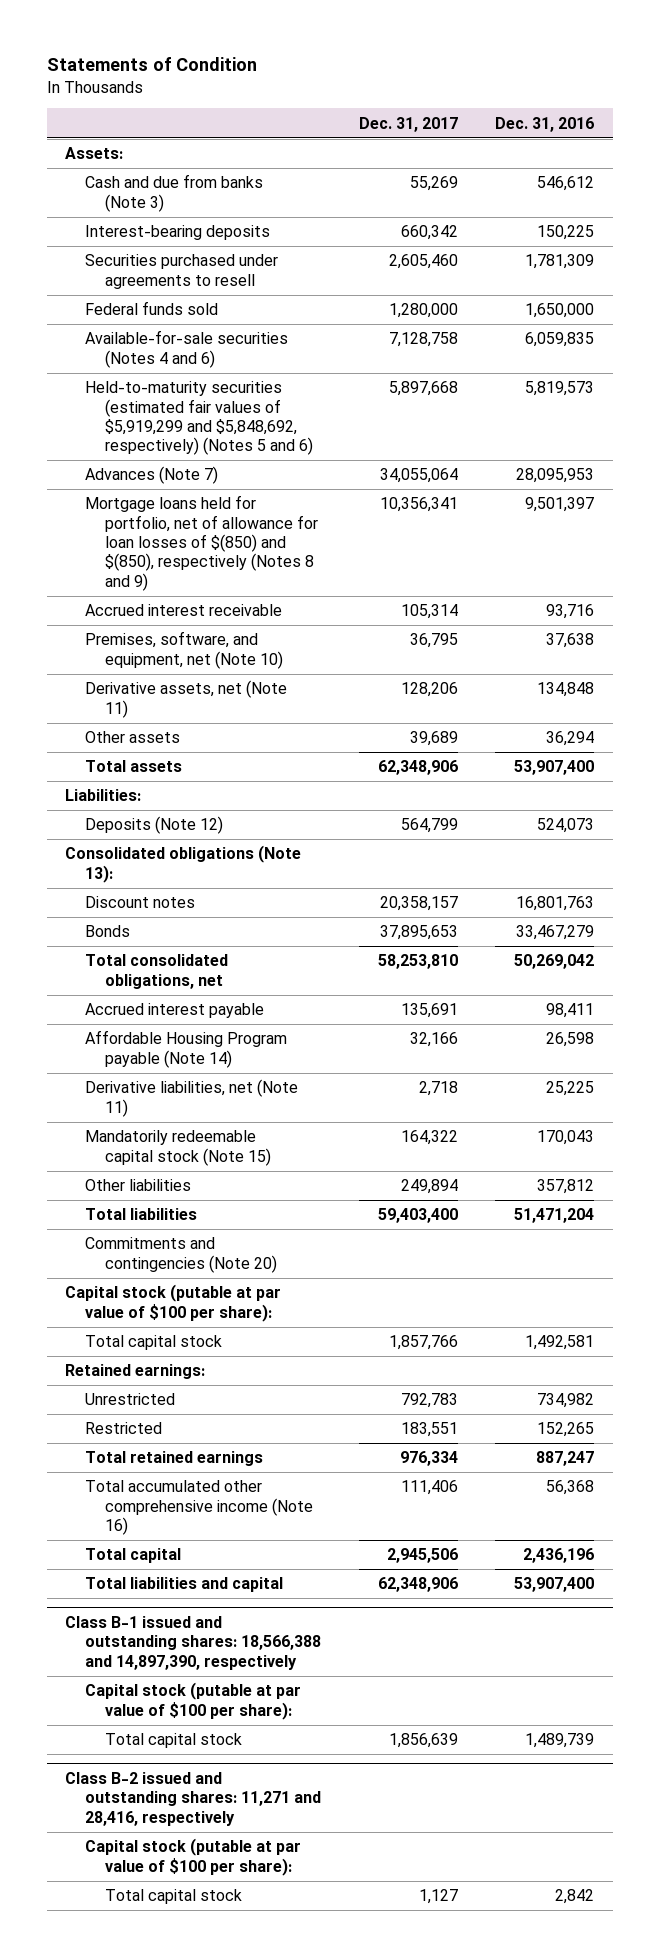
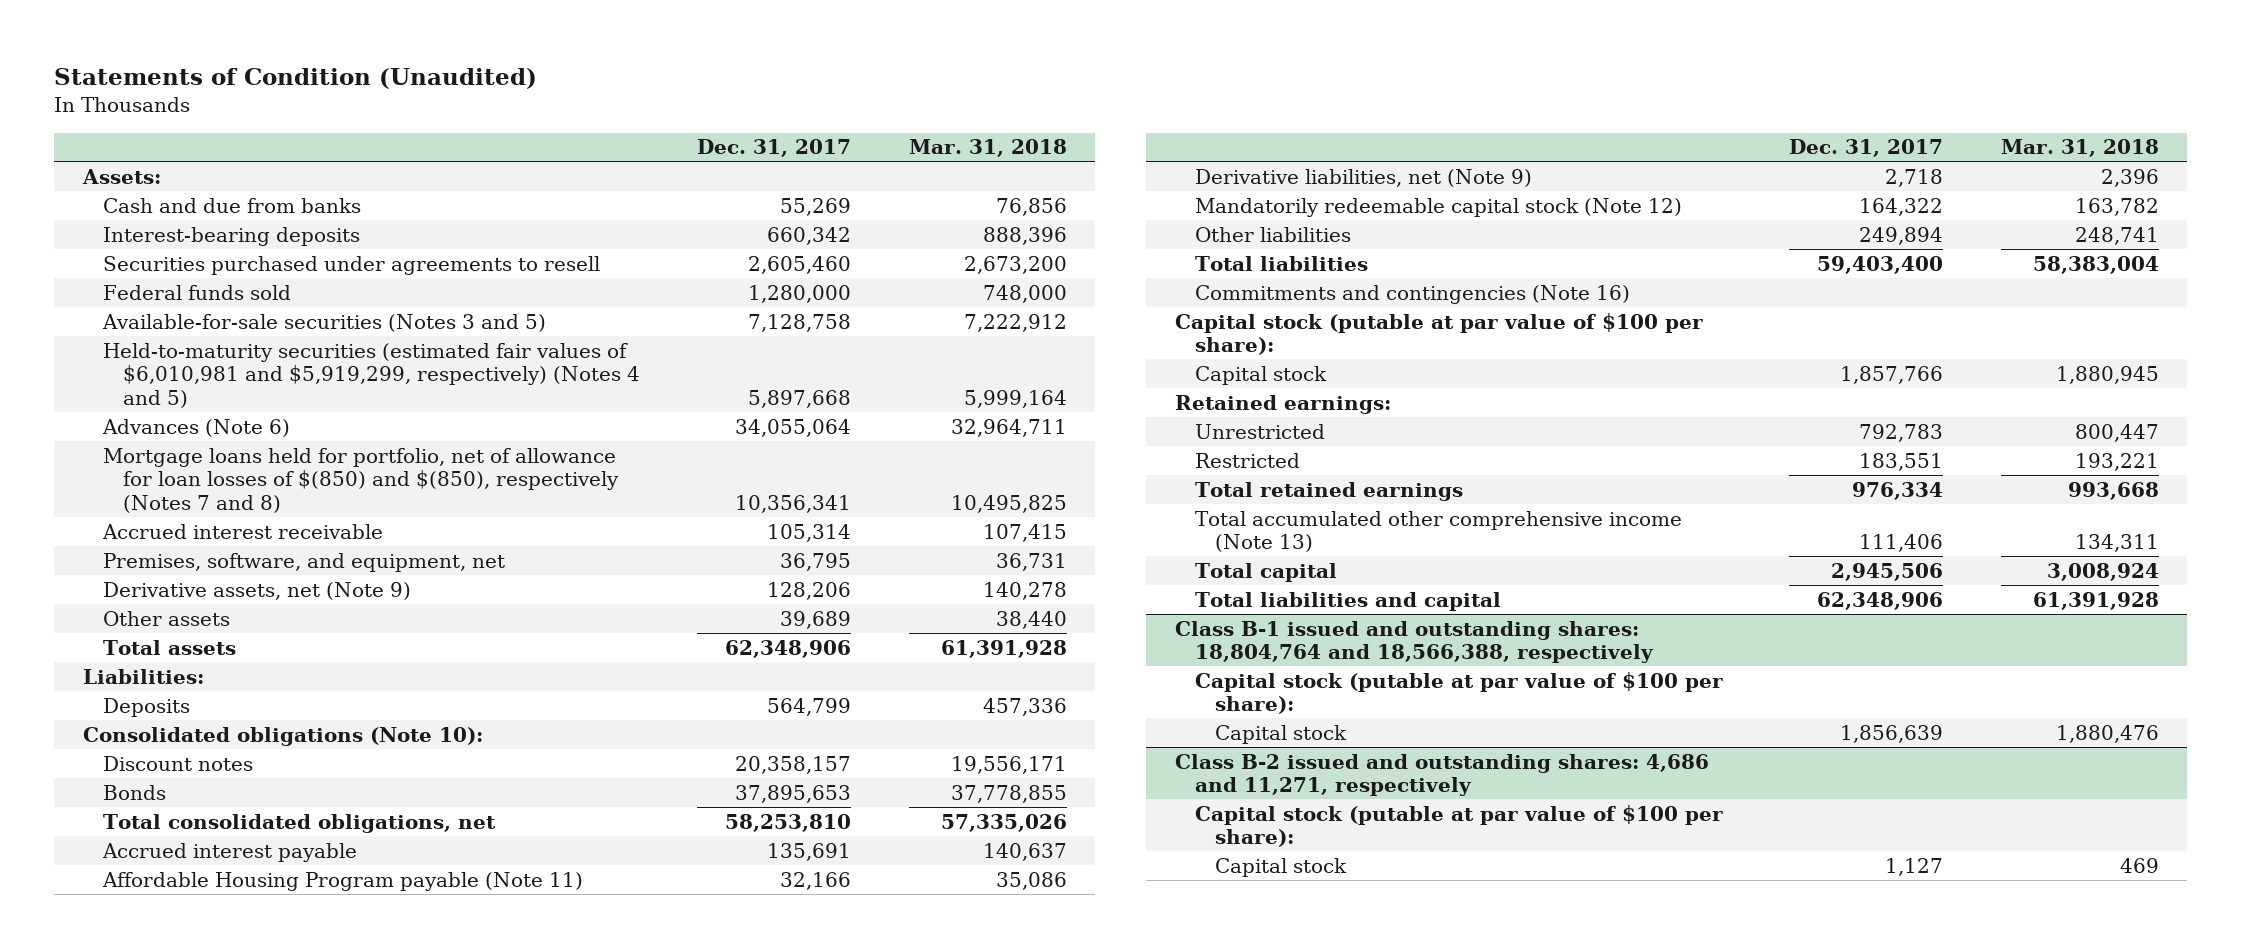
[46,57,257,72] Statements of Condition -> [53,68,537,90] Statements of Condition (Unaudited)
[494,116,594,132] Dec. 31, 2016 -> none
none -> [908,139,1067,158] Mar. 31, 2018
[85,174,264,212] Cash and due from banks (Note 3) -> [102,197,361,213] Cash and due from banks
[85,330,289,368] Available-for-sale securities (Notes 4 and 6) -> [101,313,546,332] Available-for-sale securities (Notes 3 and 5)
[85,381,314,456] Held-to-maturity securities (estimated fair values of $5,919,299 and $5,848,692, respectively) (Notes 5 and 6) -> [102,342,640,408] Held-to-maturity securities (estimated fair values of $6,010,981 and $5,919,299, respectively) (Notes 4 and 5)
[85,466,219,485] Advances (Note 7) -> [101,418,290,437] Advances (Note 6)
[85,495,319,591] Mortgage loans held for portfolio, net of allowance for loan losses of $(850) and $(850), respectively (Notes 8 and 9) -> [102,447,619,513] Mortgage loans held for portfolio, net of allowance for loan losses of $(850) and $(850), respectively (Notes 7 and 8)
[85,631,284,669] Premises, software, and equipment, net (Note 10) -> [102,552,505,572] Premises, software, and equipment, net
[85,680,288,718] Derivative assets, net (Note 11) -> [102,581,411,600] Derivative assets, net (Note 9)
[85,816,224,835] Deposits (Note 12) -> [102,697,190,717] Deposits
[65,845,302,883] Consolidated obligations (Note 13): -> [82,726,483,746] Consolidated obligations (Note 10):
[85,1030,288,1068] Affordable Housing Program payable (Note 14) -> [101,871,583,891] Affordable Housing Program payable (Note 11)
[85,1079,299,1117] Derivative liabilities, net (Note 11) -> [1194,168,1532,187] Derivative liabilities, net (Note 9)
[85,1130,272,1166] Mandatorily redeemable capital stock (Note 15) -> [1194,197,1682,217] Mandatorily redeemable capital stock (Note 12)
[85,1237,278,1273] Commitments and contingencies (Note 20) -> [1194,284,1630,304] Commitments and contingencies (Note 16)
[85,1335,223,1351] Total capital stock -> [1194,365,1327,385] Capital stock
[85,1480,314,1535] Total accumulated other comprehensive income (Note 16) -> [1194,510,1682,553] Total accumulated other comprehensive income (Note 13)
[65,1616,322,1670] Class B-1 issued and outstanding shares: 18,566,388 and 14,897,390, respectively -> [1174,620,1654,664] Class B-1 issued and outstanding shares: 18,804,764 and 18,566,388, respectively
[105,1733,243,1749] Total capital stock -> [1214,724,1347,744] Capital stock
[65,1772,322,1826] Class B-2 issued and outstanding shares: 11,271 and 28,416, respectively -> [1174,753,1709,797] Class B-2 issued and outstanding shares: 4,686 and 11,271, respectively
[105,1889,243,1905] Total capital stock -> [1214,857,1347,877] Capital stock

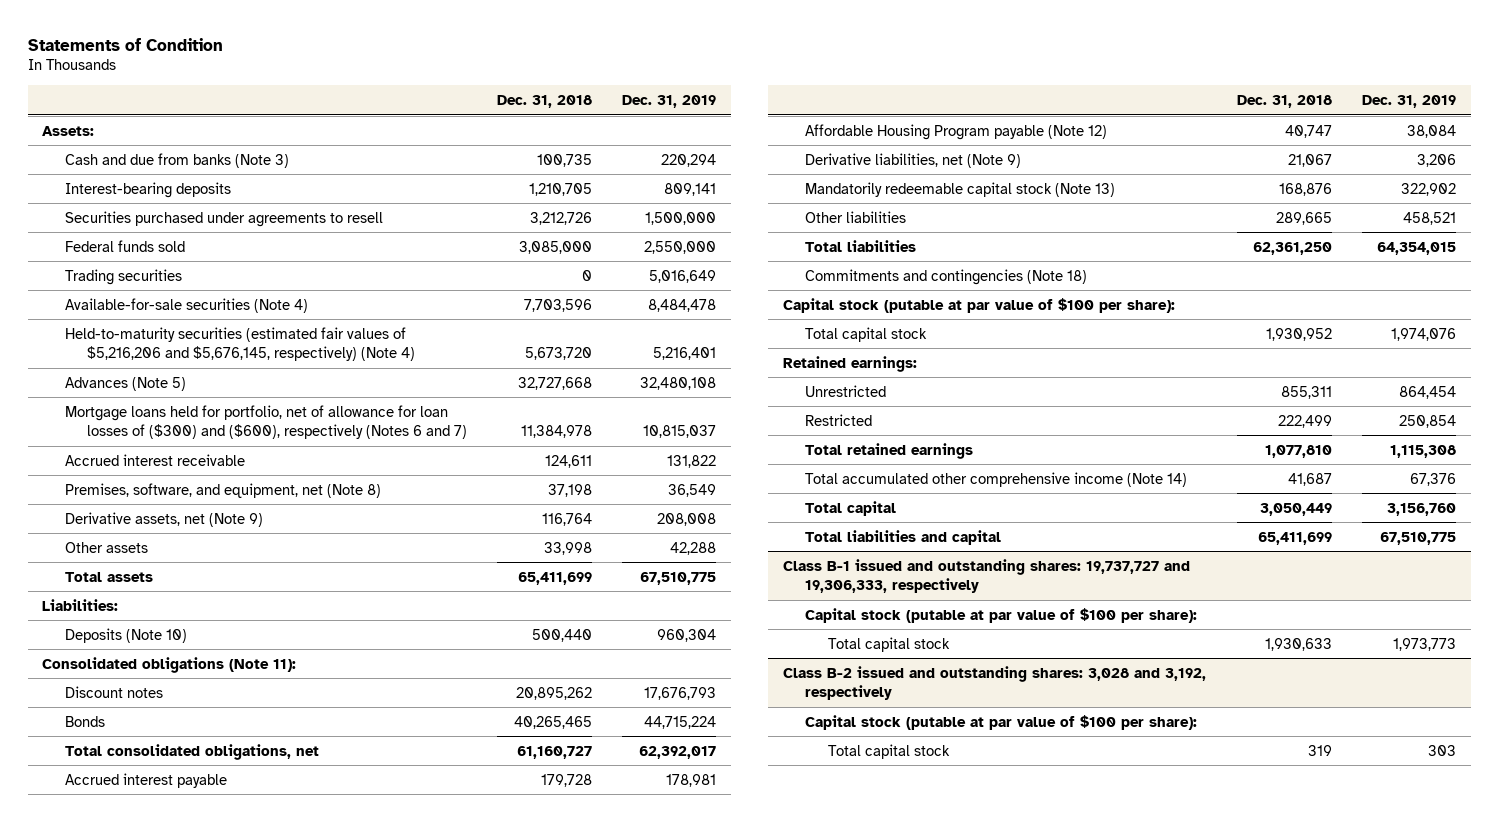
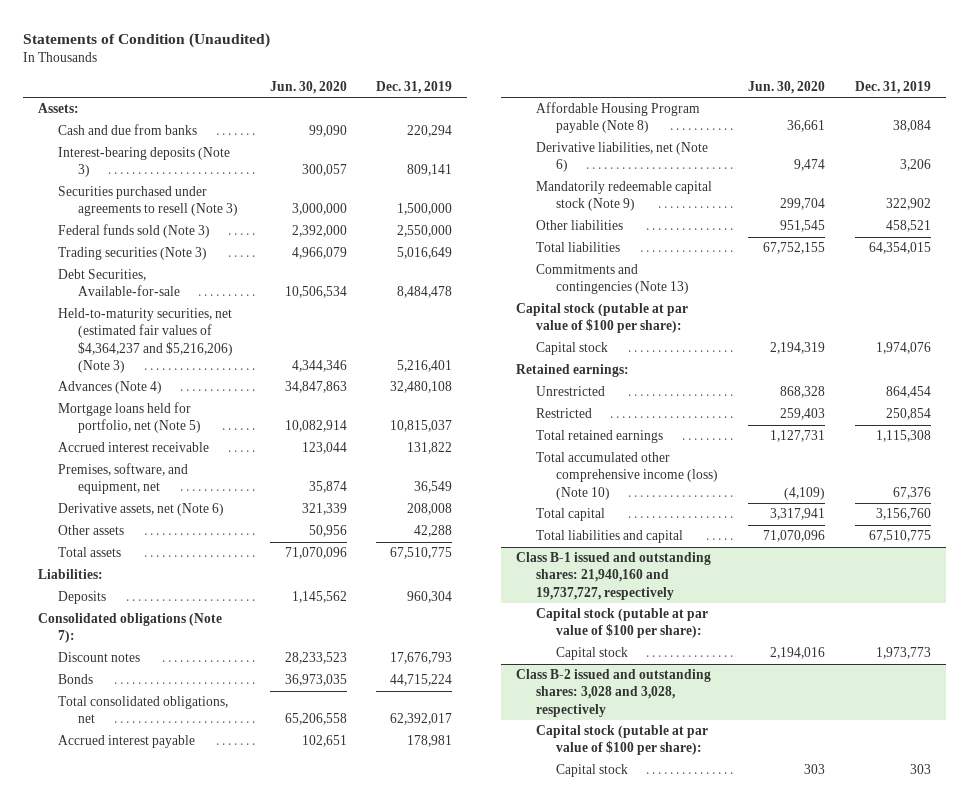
[27,37,223,51] Statements of Condition -> [22,32,270,48] Statements of Condition (Unaudited)
[497,95,593,109] Dec. 31, 2018 -> none
none -> [269,81,347,95] Jun. 30, 2020
[64,152,289,168] Cash and due from banks (Note 3) -> [57,124,197,136] Cash and due from banks
[64,181,231,198] Interest-bearing deposits -> [57,147,230,178] Interest-bearing deposits (Note 3)
[64,210,383,227] Securities purchased under agreements to resell -> [57,186,238,217] Securities purchased under agreements to resell (Note 3)
[64,239,185,252] Federal funds sold -> [57,224,210,239] Federal funds sold (Note 3)
[64,268,182,285] Trading securities -> [57,247,207,261] Trading securities (Note 3)
[64,297,308,313] Available-for-sale securities (Note 4) -> [57,269,180,297] Debt Securities, Available-for-sale
[64,326,416,361] Held-to-maturity securities (estimated fair values of $5,216,206 and $5,676,145, respectively) (Note 4) -> [57,308,233,373] Held-to-maturity securities, net (estimated fair values of $4,364,237 and $5,216,206) (Note 3)
[64,376,186,391] Advances (Note 5) -> [57,381,162,395] Advances (Note 4)
[64,404,468,439] Mortgage loans held for portfolio, net of allowance for loan losses of ($300) and ($600), respectively (Notes 6 and 7) -> [57,402,201,434] Mortgage loans held for portfolio, net (Note 5)
[64,482,381,498] Premises, software, and equipment, net (Note 8) -> [57,463,188,495] Premises, software, and equipment, net
[64,511,263,527] Derivative assets, net (Note 9) -> [57,503,224,517] Derivative assets, net (Note 6)
[64,627,187,643] Deposits (Note 10) -> [57,591,106,605] Deposits
[42,656,297,673] Consolidated obligations (Note 11): -> [37,613,222,644] Consolidated obligations (Note 7):
[805,123,1108,140] Affordable Housing Program payable (Note 12) -> [536,102,701,134] Affordable Housing Program payable (Note 8)
[805,152,1022,168] Derivative liabilities, net (Note 9) -> [536,142,709,173] Derivative liabilities, net (Note 6)
[805,181,1116,197] Mandatorily redeemable capital stock (Note 13) -> [536,181,713,212] Mandatorily redeemable capital stock (Note 9)
[805,268,1088,285] Commitments and contingencies (Note 18) -> [536,264,690,295] Commitments and contingencies (Note 13)
[805,326,928,342] Total capital stock -> [536,342,609,356] Capital stock
[805,471,1188,487] Total accumulated other comprehensive income (Note 14) -> [536,452,719,500] Total accumulated other comprehensive income (loss) (Note 10)
[782,558,1190,593] Class B-1 issued and outstanding shares: 19,737,727 and 19,306,333, respectively -> [515,552,711,600] Class B-1 issued and outstanding shares: 21,940,160 and 19,737,727, respectively
[827,636,950,652] Total capital stock -> [556,647,629,661] Capital stock
[782,665,1206,700] Class B-2 issued and outstanding shares: 3,028 and 3,192, respectively -> [515,669,711,717] Class B-2 issued and outstanding shares: 3,028 and 3,028, respectively
[827,743,950,759] Total capital stock -> [556,764,629,778] Capital stock

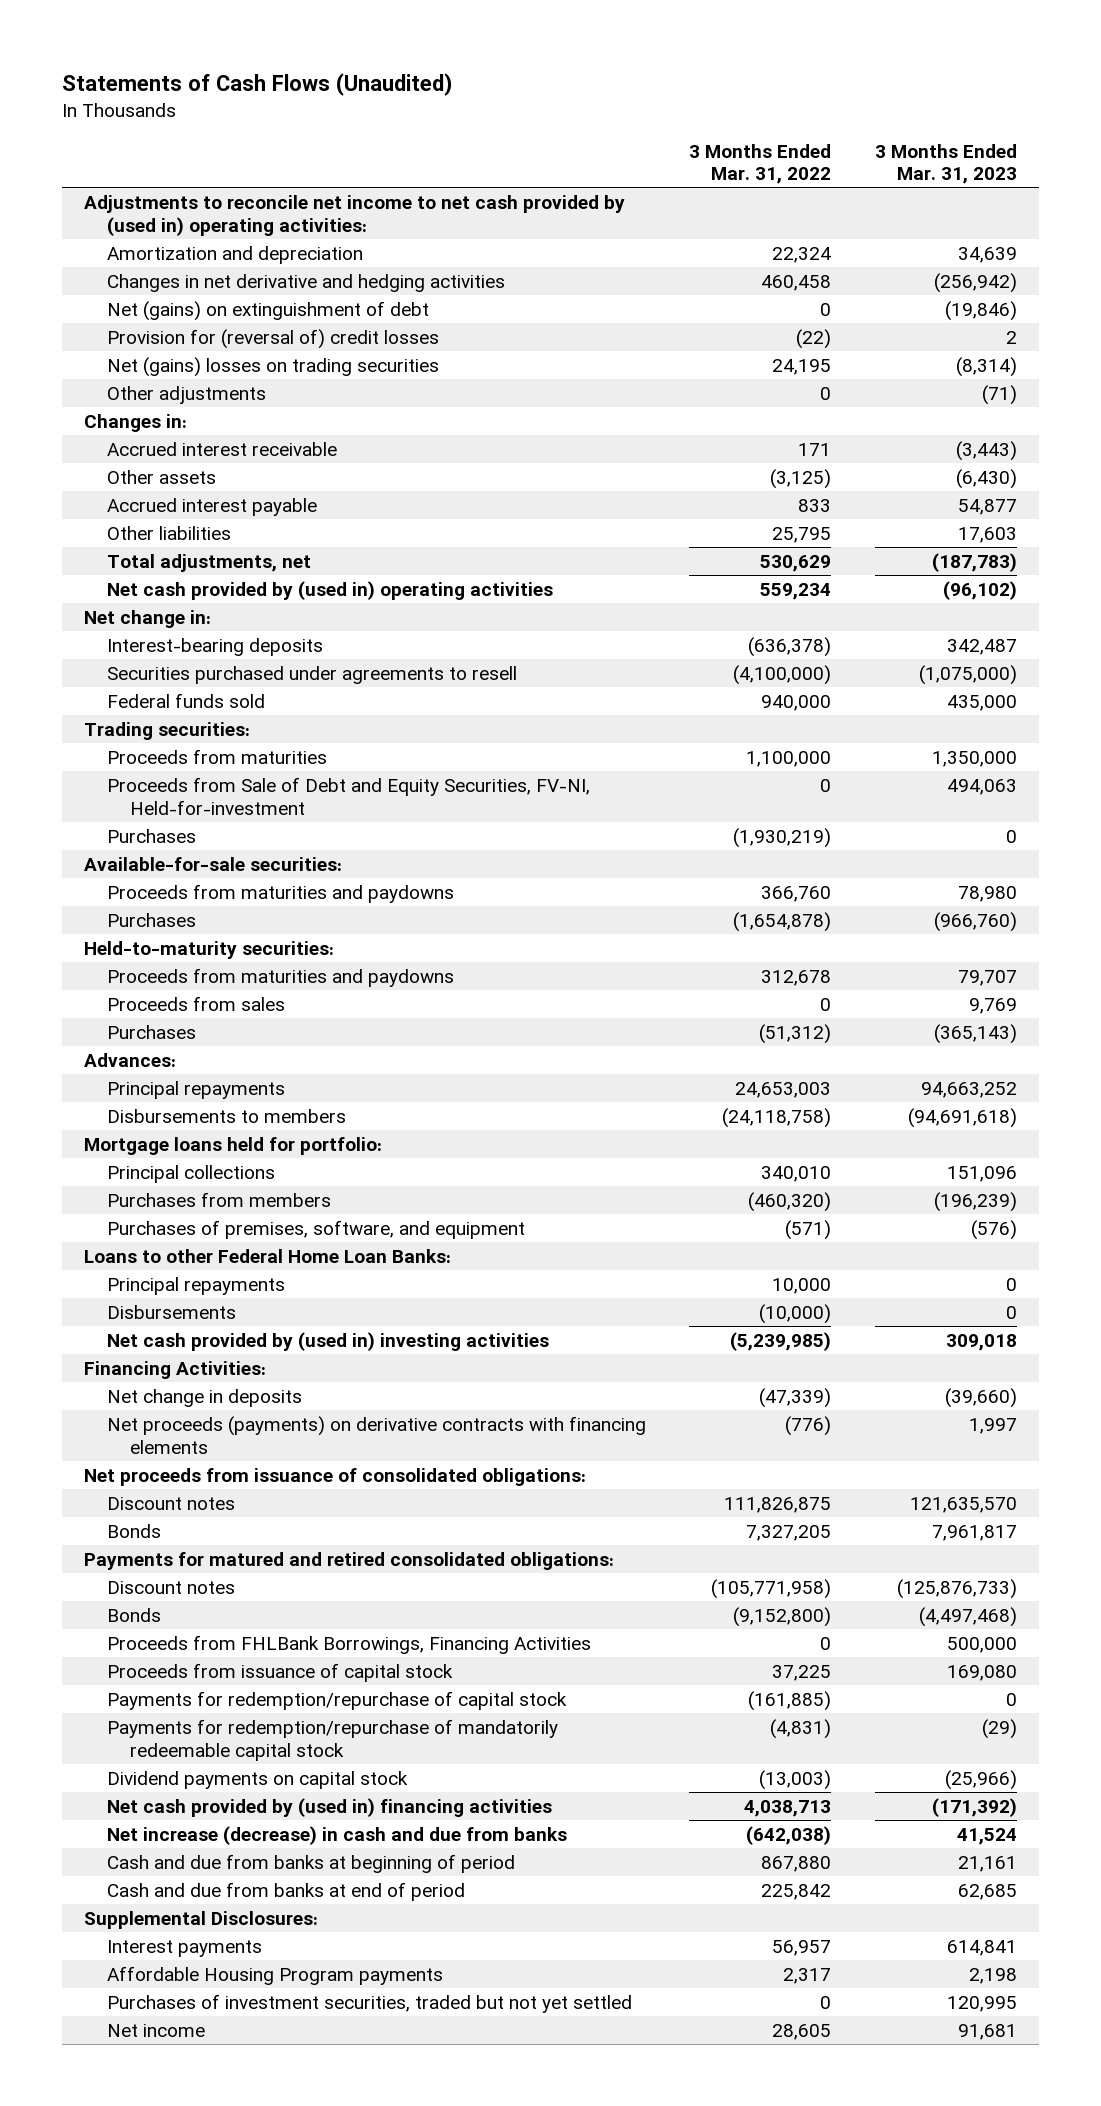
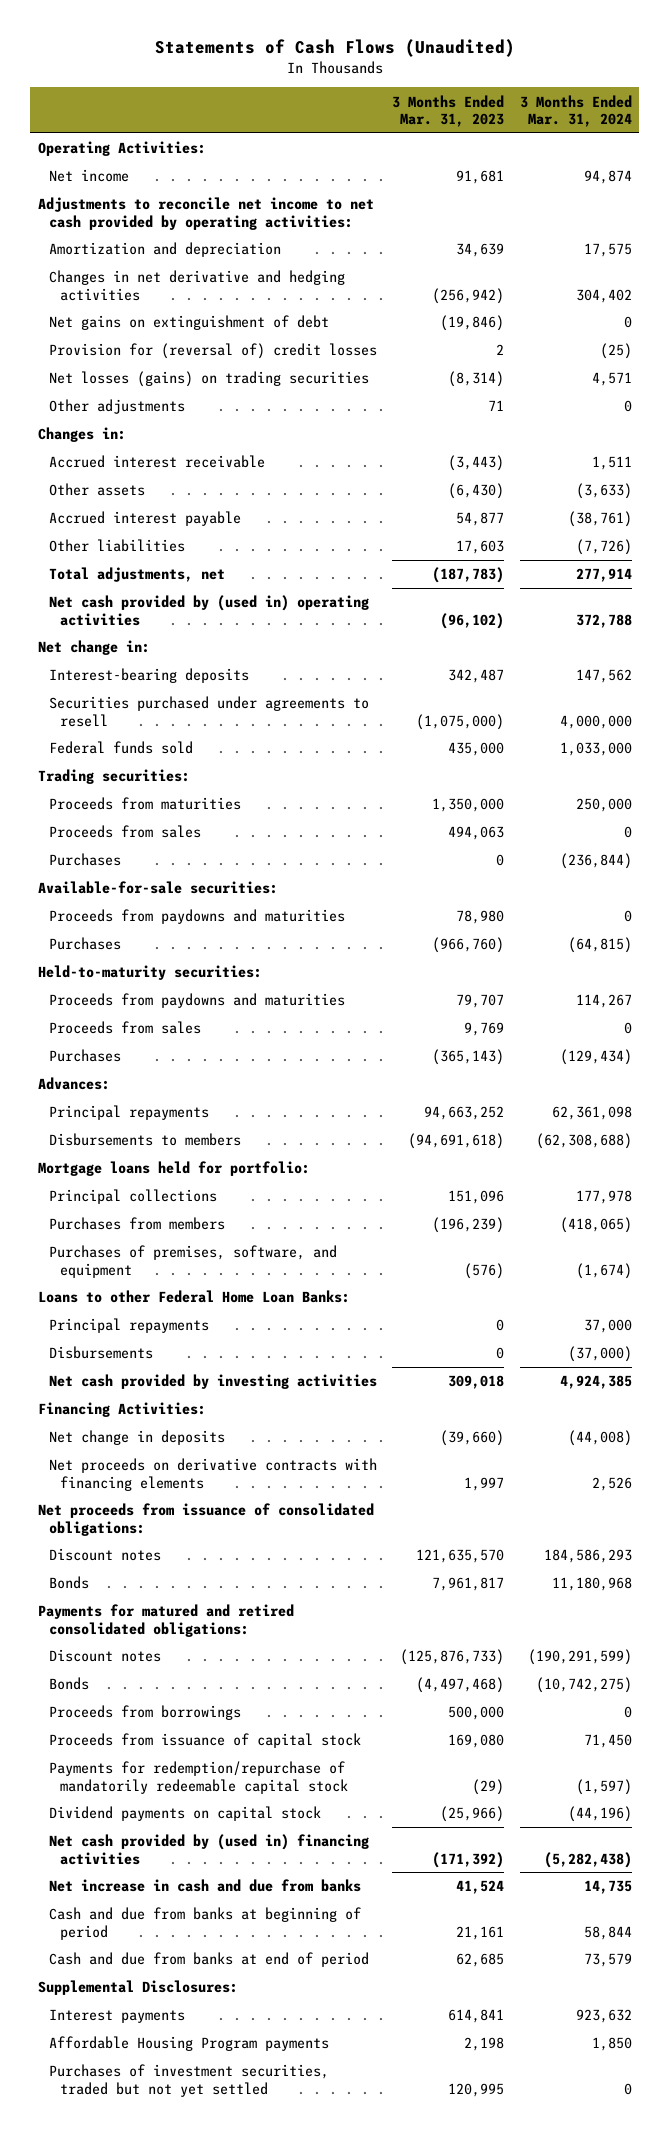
[689,143,832,185] 3 Months Ended Mar. 31, 2022 -> none
none -> [519,94,632,127] 3 Months Ended Mar. 31, 2024
none -> [38,141,207,157] Operating Activities:
[106,2023,205,2037] Net income -> [48,169,129,183] Net income
[83,194,625,236] Adjustments to reconcile net income to net cash provided by (used in) operating activities: -> [38,197,375,230] Adjustments to reconcile net income to net cash provided by operating activities:
[106,300,429,321] Net (gains) on extinguishment of debt -> [48,315,329,331] Net gains on extinguishment of debt
[106,356,439,377] Net (gains) losses on trading securities -> [48,371,369,388] Net losses (gains) on trading securities
[982,384,1018,405] (71) -> [488,400,505,412] 71
[106,776,590,815] Proceeds from Sale of Debt and Equity Securities, FV-NI, Held-for-investment -> [48,825,201,839] Proceeds from sales
[106,883,454,903] Proceeds from maturities and paydowns -> [48,909,345,925] Proceeds from paydowns and maturities
[106,967,454,987] Proceeds from maturities and paydowns -> [48,993,345,1009] Proceeds from paydowns and maturities
[106,1331,549,1351] Net cash provided by (used in) investing activities -> [48,1374,377,1390] Net cash provided by investing activities
[106,1415,646,1454] Net proceeds (payments) on derivative contracts with financing elements -> [48,1458,377,1491] Net proceeds on derivative contracts with financing elements
[106,1634,591,1654] Proceeds from FHLBank Borrowings, Financing Activities -> [48,1705,241,1721] Proceeds from borrowings
[106,1690,567,1710] Payments for redemption/repurchase of capital stock -> none
[106,1825,567,1845] Net increase (decrease) in cash and due from banks -> [48,1879,361,1893] Net increase in cash and due from banks

